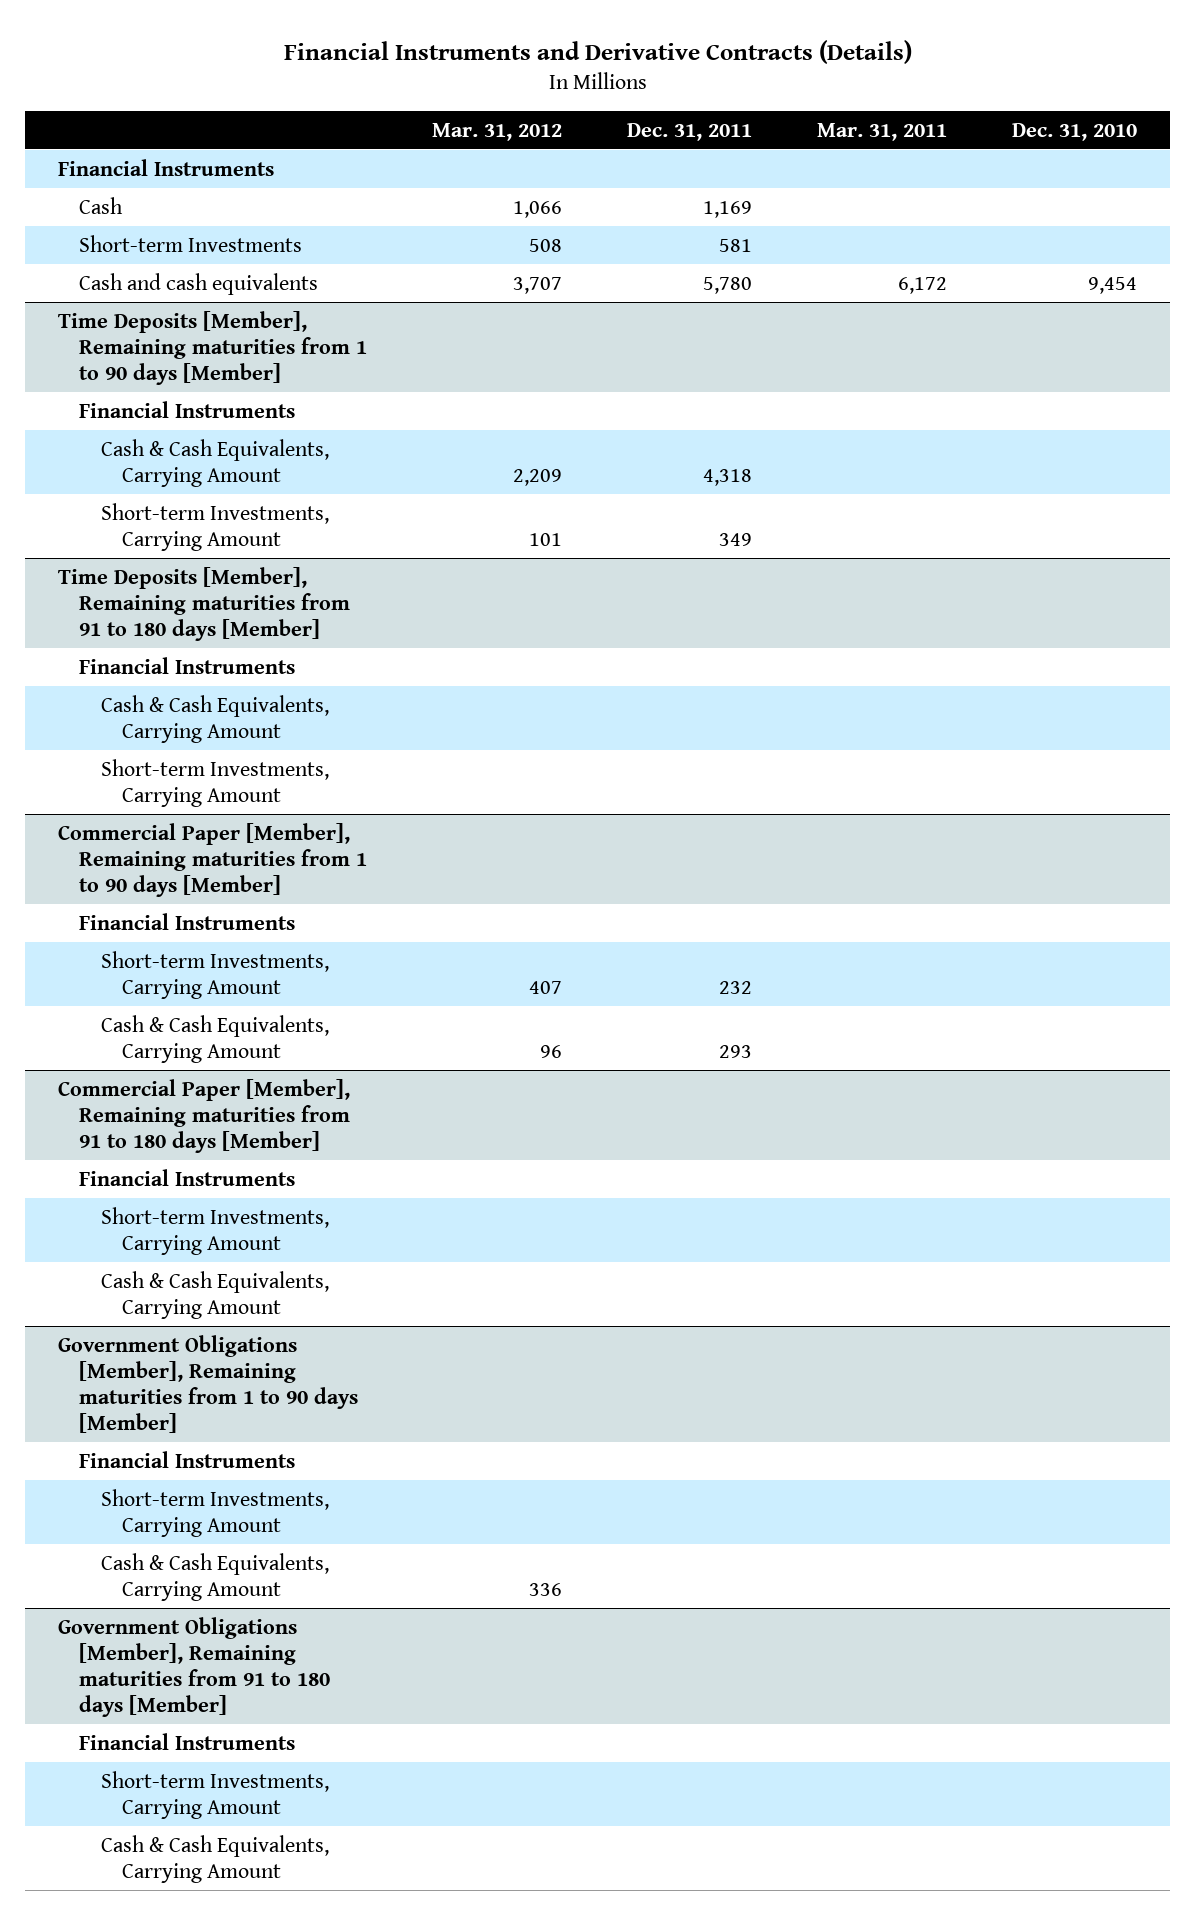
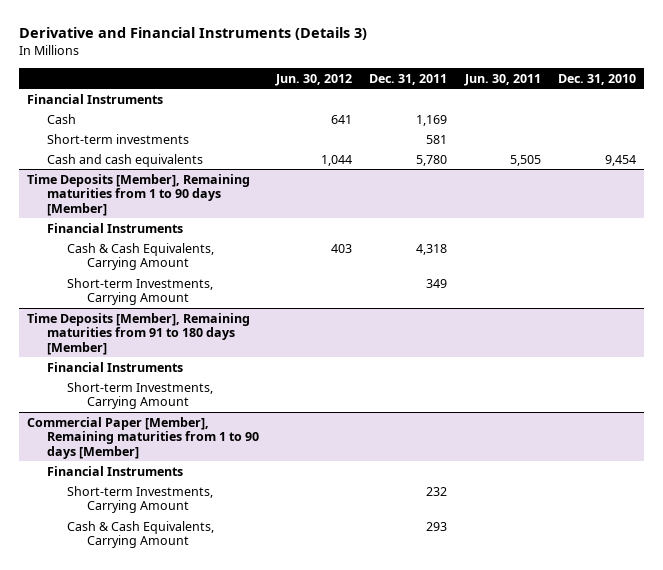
[283,39,912,64] Financial Instruments and Derivative Contracts (Details) -> [18,27,367,41] Derivative and Financial Instruments (Details 3)
[432,122,563,141] Mar. 31, 2012 -> none
[817,122,948,141] Mar. 31, 2011 -> none
none -> [275,73,353,86] Jun. 30, 2012
none -> [463,73,541,86] Jun. 30, 2011
[79,234,303,252] Short-term Investments -> [47,133,190,144] Short-term investments
[100,694,329,743] Cash & Cash Equivalents, Carrying Amount -> none
[57,1078,351,1154] Commercial Paper [Member], Remaining maturities from 91 to 180 days [Member] -> none
[79,1168,296,1186] Financial Instruments -> none
[100,1206,329,1255] Short-term Investments, Carrying Amount -> none
[100,1270,329,1319] Cash & Cash Equivalents, Carrying Amount -> none
[57,1334,359,1434] Government Obligations [Member], Remaining maturities from 1 to 90 days [Member] -> none
[79,1450,296,1468] Financial Instruments -> none
[100,1488,329,1537] Short-term Investments, Carrying Amount -> none
[100,1552,329,1601] Cash & Cash Equivalents, Carrying Amount -> none
[57,1616,331,1718] Government Obligations [Member], Remaining maturities from 91 to 180 days [Member] -> none
[79,1732,296,1750] Financial Instruments -> none
[100,1770,329,1819] Short-term Investments, Carrying Amount -> none
[100,1834,329,1883] Cash & Cash Equivalents, Carrying Amount -> none

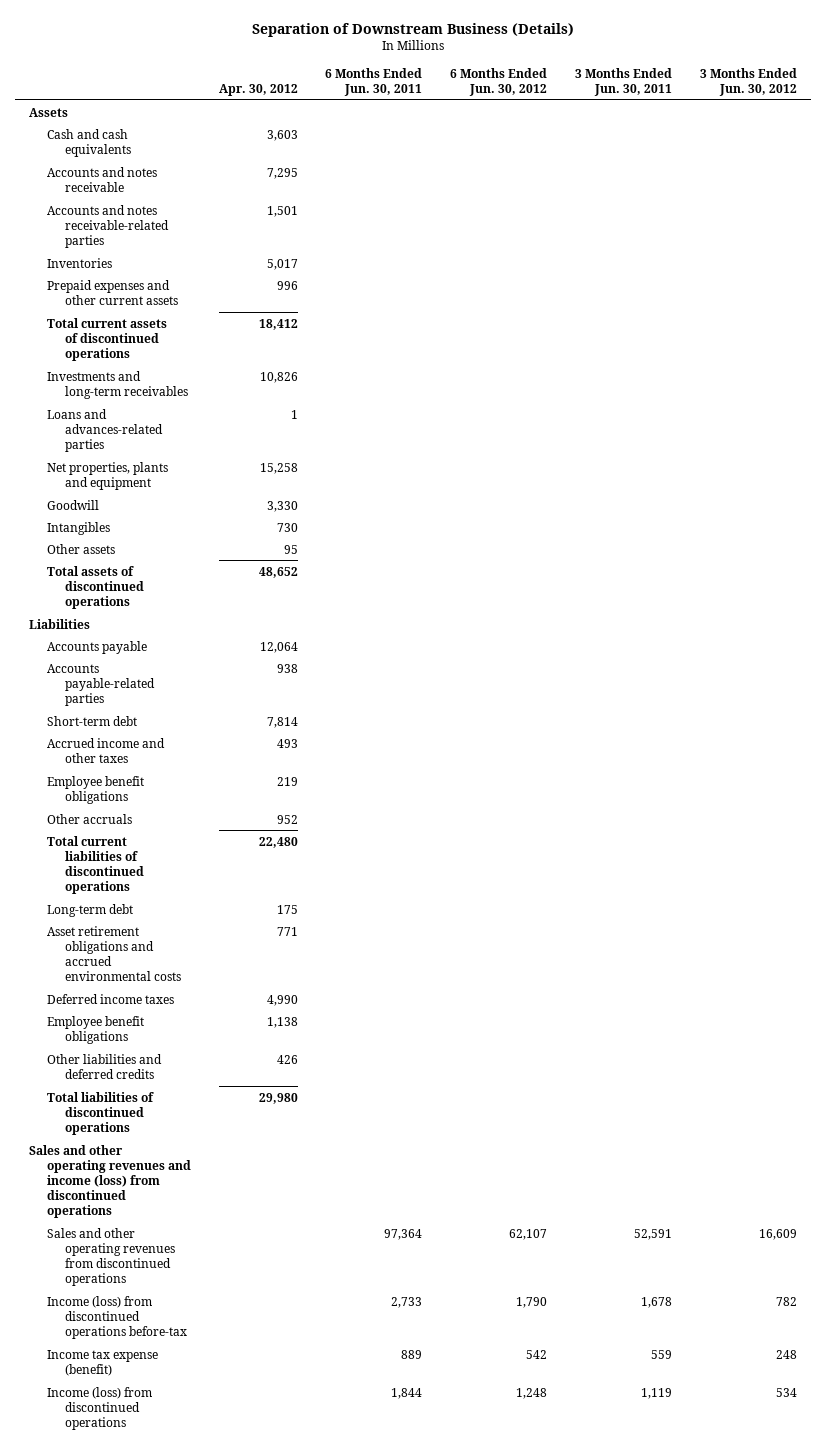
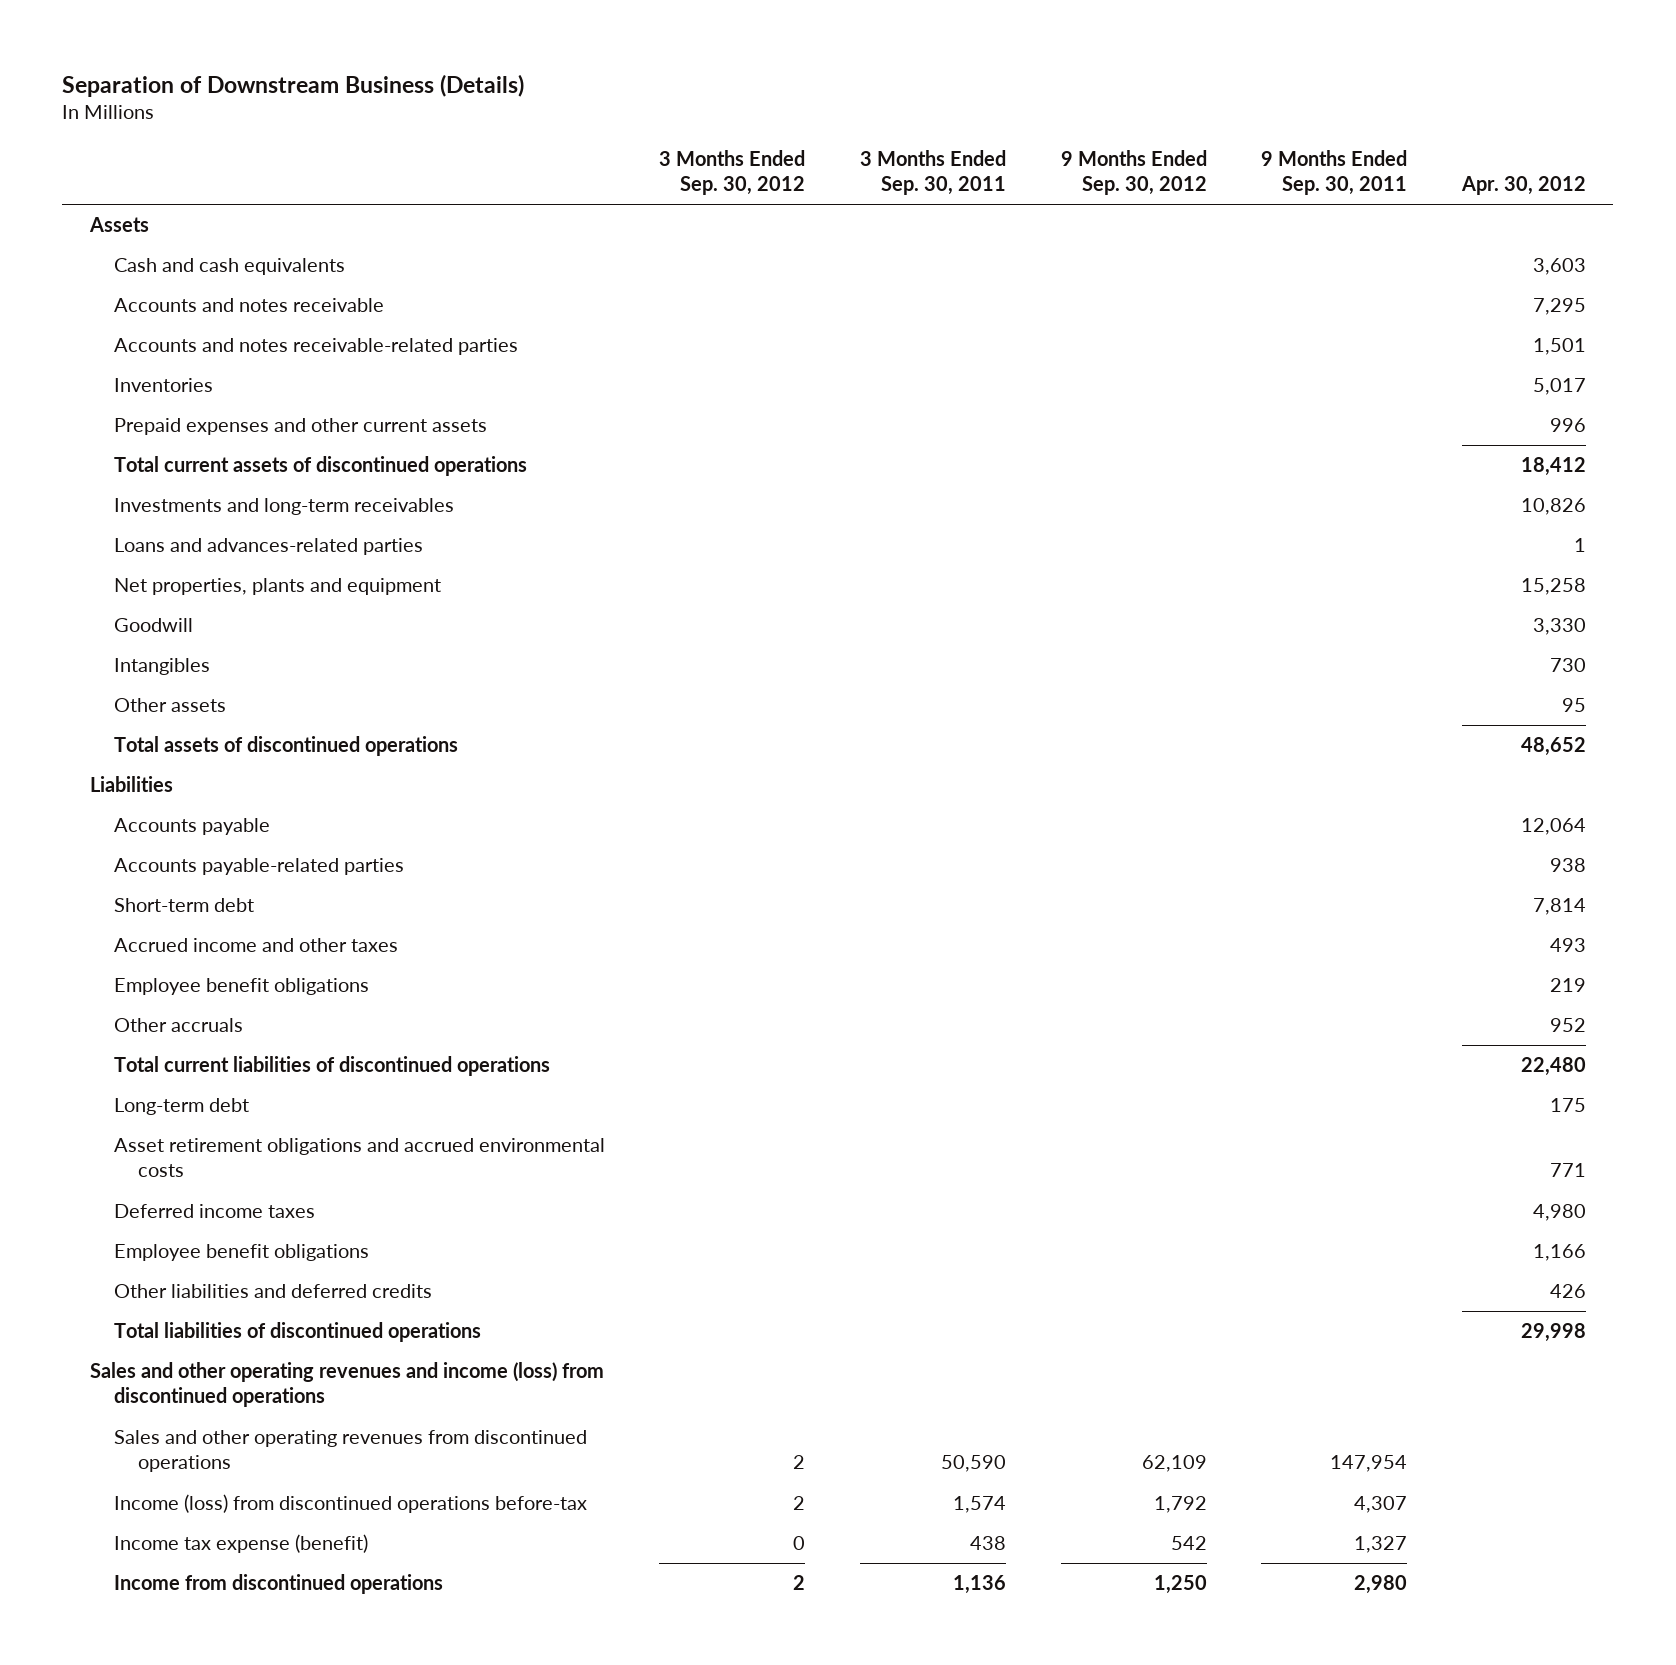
[325,67,423,96] 6 Months Ended Jun. 30, 2011 -> none
[450,67,548,96] 6 Months Ended Jun. 30, 2012 -> none
[575,67,673,96] 3 Months Ended Jun. 30, 2011 -> none
[700,67,798,96] 3 Months Ended Jun. 30, 2012 -> none
none -> [659,149,806,196] 3 Months Ended Sep. 30, 2012
none -> [860,149,1007,196] 3 Months Ended Sep. 30, 2011
none -> [1060,149,1207,196] 9 Months Ended Sep. 30, 2012
none -> [1261,149,1408,196] 9 Months Ended Sep. 30, 2011
[266,994,298,1006] 4,990 -> [1533,1204,1587,1222] 4,980
[266,1016,298,1028] 1,138 -> [1533,1244,1587,1262] 1,166
[258,1092,298,1104] 29,980 -> [1521,1323,1587,1343] 29,998
[46,1386,152,1430] Income (loss) from discontinued operations -> [113,1574,443,1595] Income from discontinued operations

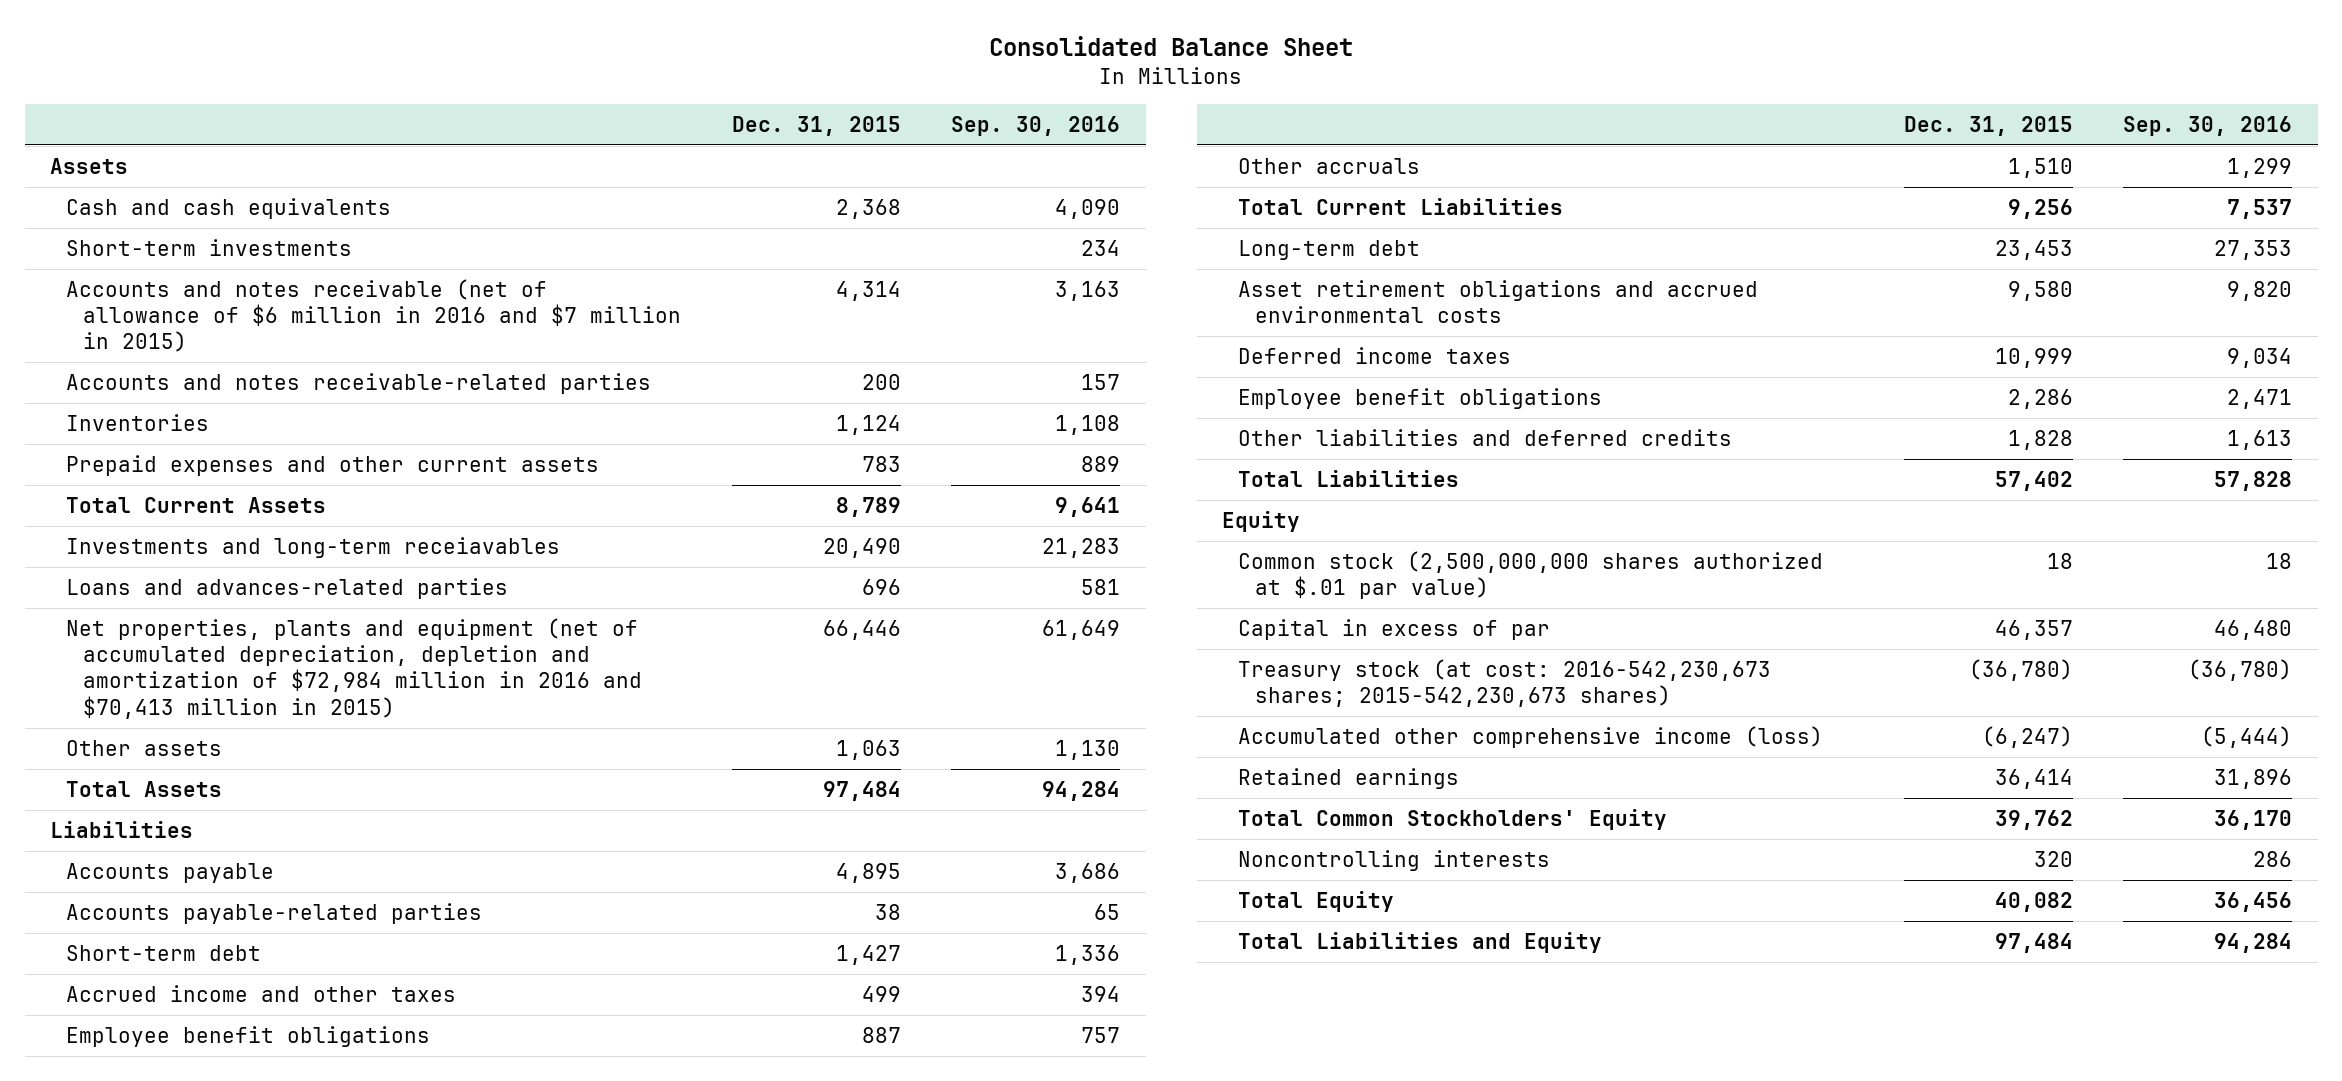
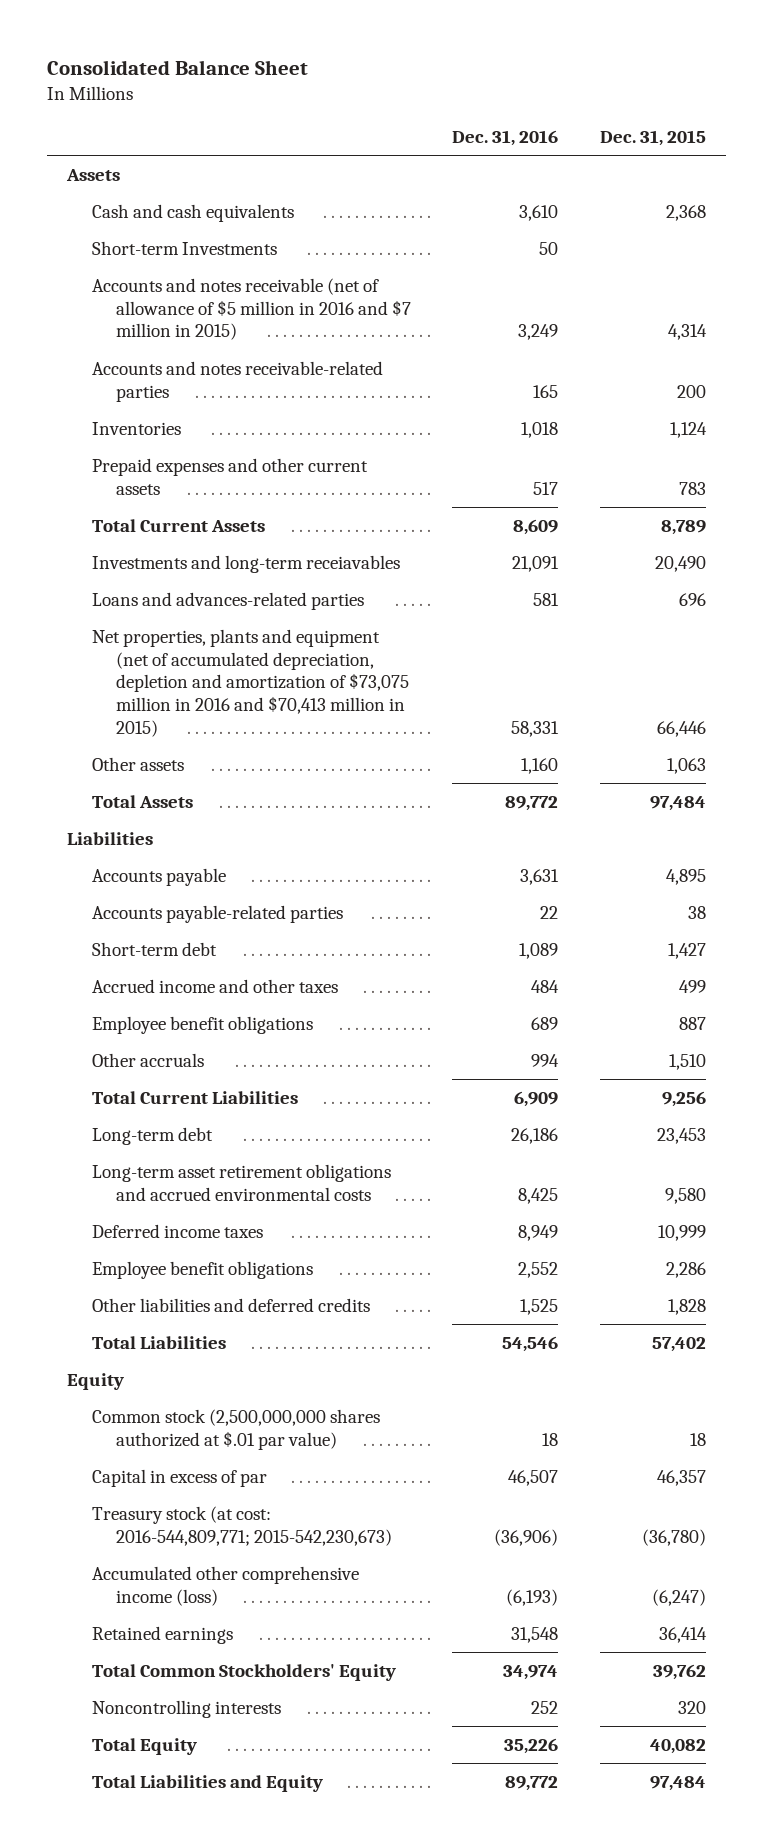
[951,115,1121,136] Sep. 30, 2016 -> none
none -> [452,130,559,147] Dec. 31, 2016
[66,238,353,256] Short-term investments -> [91,240,277,255] Short-term Investments
[66,278,682,353] Accounts and notes receivable (net of allowance of $6 million in 2016 and $7 million in 2015) -> [91,277,411,341] Accounts and notes receivable (net of allowance of $5 million in 2016 and $7 million in 2015)
[66,617,643,719] Net properties, plants and equipment (net of accumulated depreciation, depletion and amortization of $72,984 million in 2016 and $70,413 million in 2015) -> [91,628,409,738] Net properties, plants and equipment (net of accumulated depreciation, depletion and amortization of $73,075 million in 2016 and $70,413 million in 2015)
[1238,279,1759,324] Asset retirement obligations and accrued environmental costs -> [91,1163,391,1201] Long-term asset retirement obligations and accrued environmental costs
[1238,658,1772,708] Treasury stock (at cost: 2016-542,230,673 shares; 2015-542,230,673 shares) -> [91,1505,392,1546] Treasury stock (at cost: 2016-544,809,771; 2015-542,230,673)

